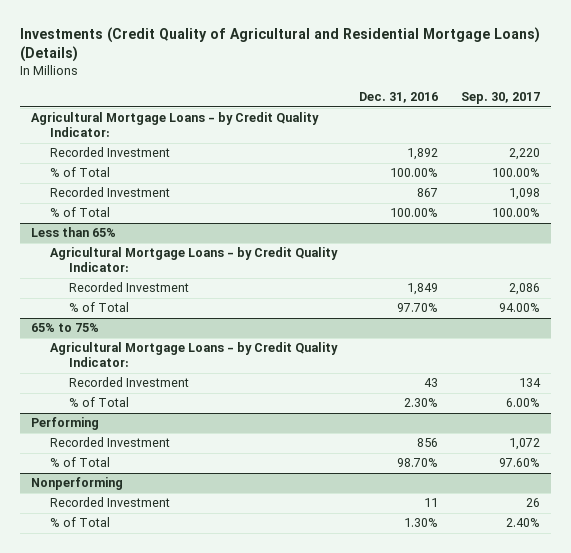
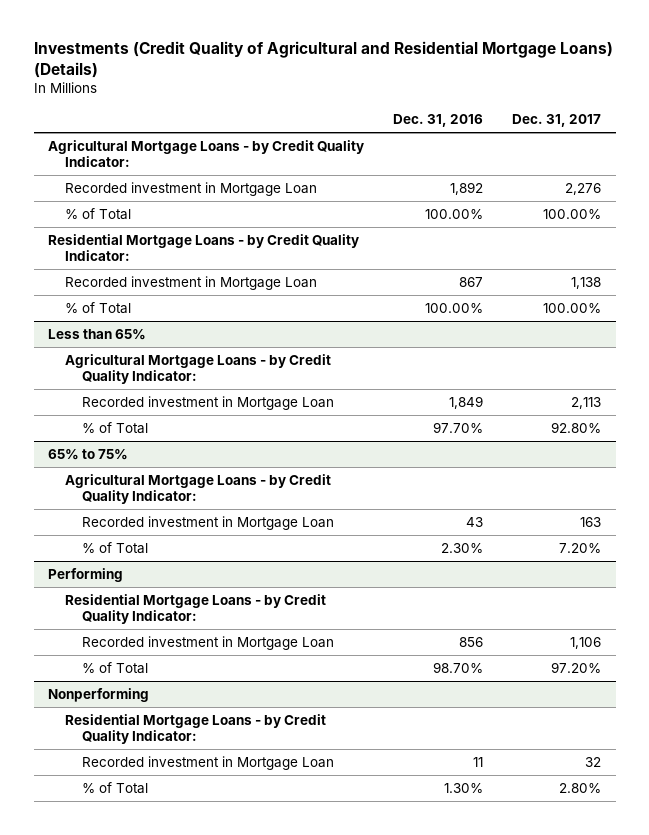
[461,92,541,105] Sep. 30, 2017 -> none
none -> [512,114,602,128] Dec. 31, 2017
[49,147,170,158] Recorded Investment -> [64,181,317,196] Recorded investment in Mortgage Loan
none -> [48,233,360,261] Residential Mortgage Loans - by Credit Quality Indicator:
[49,187,170,198] Recorded Investment -> [64,275,317,290] Recorded investment in Mortgage Loan
[68,282,189,293] Recorded Investment -> [81,395,334,410] Recorded investment in Mortgage Loan
[68,377,189,388] Recorded Investment -> [81,515,334,530] Recorded investment in Mortgage Loan
none -> [64,593,326,624] Residential Mortgage Loans - by Credit Quality Indicator:
[49,437,170,448] Recorded Investment -> [81,635,334,650] Recorded investment in Mortgage Loan
none -> [64,713,326,744] Residential Mortgage Loans - by Credit Quality Indicator:
[49,497,170,508] Recorded Investment -> [81,755,334,770] Recorded investment in Mortgage Loan

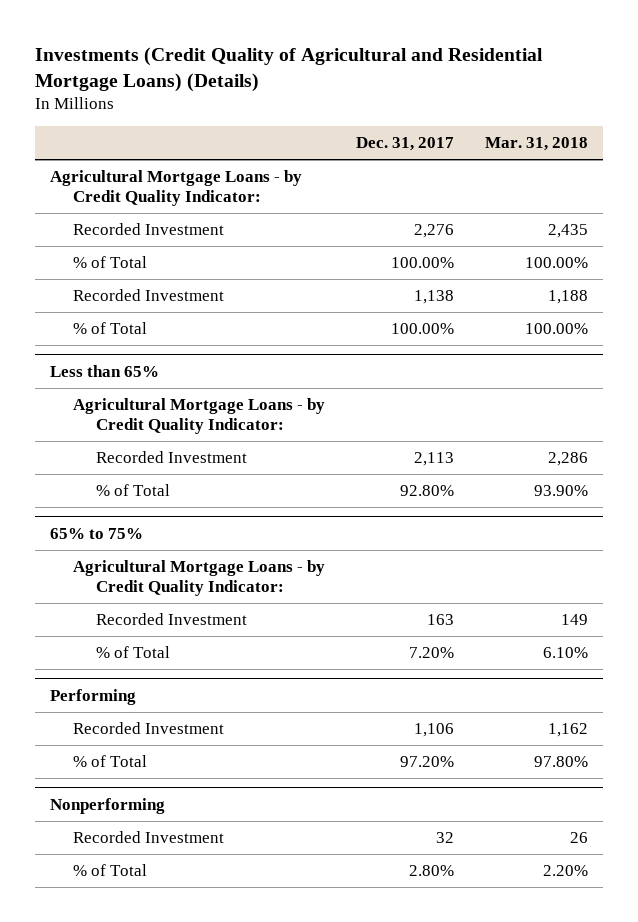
[393,114,484,128] Dec. 31, 2016 -> none
none -> [484,137,588,152] Mar. 31, 2018
[64,181,317,196] Recorded investment in Mortgage Loan -> [73,222,225,235] Recorded Investment
[48,233,360,261] Residential Mortgage Loans - by Credit Quality Indicator: -> none
[64,275,317,290] Recorded investment in Mortgage Loan -> [73,288,225,301] Recorded Investment
[81,395,334,410] Recorded investment in Mortgage Loan -> [96,450,248,463] Recorded Investment
[81,515,334,530] Recorded investment in Mortgage Loan -> [96,612,248,625] Recorded Investment
[64,593,326,624] Residential Mortgage Loans - by Credit Quality Indicator: -> none
[81,635,334,650] Recorded investment in Mortgage Loan -> [73,721,225,734] Recorded Investment
[64,713,326,744] Residential Mortgage Loans - by Credit Quality Indicator: -> none
[81,755,334,770] Recorded investment in Mortgage Loan -> [73,830,225,843] Recorded Investment

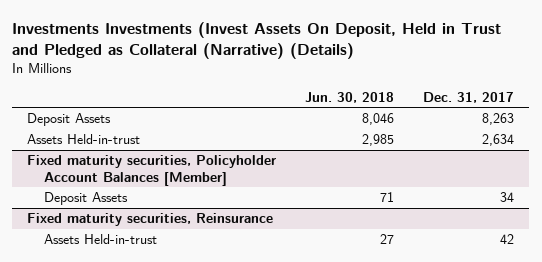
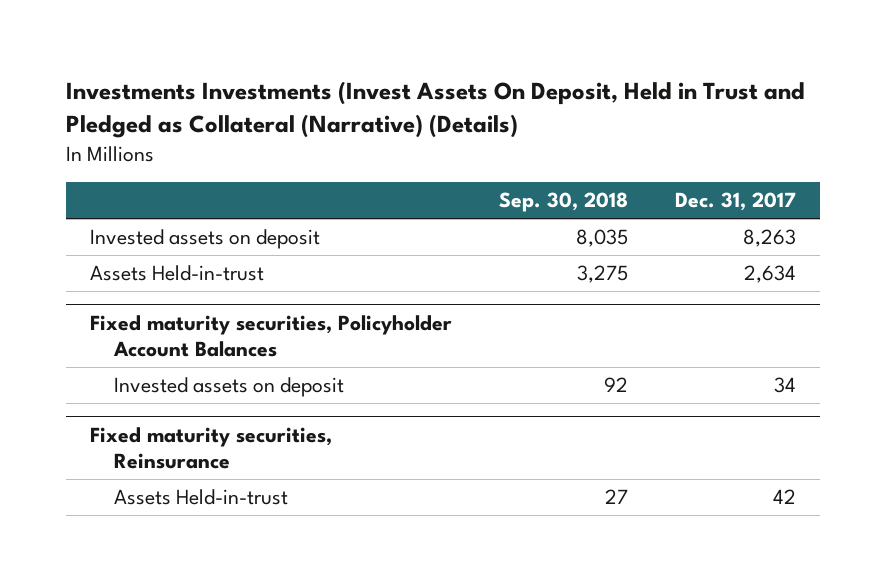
[305,91,395,103] Jun. 30, 2018 -> none
none -> [498,192,628,213] Sep. 30, 2018
[27,113,112,127] Deposit Assets -> [89,229,320,250] Invested assets on deposit
[27,155,277,186] Fixed maturity securities, Policyholder Account Balances [Member] -> [89,314,452,358] Fixed maturity securities, Policyholder Account Balances
[44,192,129,206] Deposit Assets -> [114,377,345,398] Invested assets on deposit

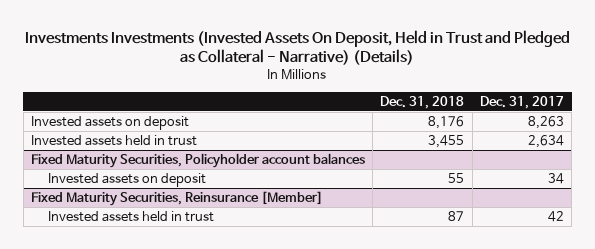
[65,80,805,138] Investments Investments (Invest Assets On Deposit, Held in Trust and Pledged as Collateral (Narrative) (Details) -> [25,29,571,66] Investments Investments (Invested Assets On Deposit, Held in Trust and Pledged as Collateral - Narrative) (Details)
[498,192,628,213] Sep. 30, 2018 -> none
none -> [380,95,465,109] Dec. 31, 2018
[89,265,264,282] Assets Held-in-trust -> [30,135,197,147] Invested assets held in trust
[89,314,452,358] Fixed maturity securities, Policyholder Account Balances -> [30,153,365,169] Fixed Maturity Securities, Policyholder account balances
[89,426,332,470] Fixed maturity securities, Reinsurance -> [30,191,323,207] Fixed Maturity Securities, Reinsurance [Member]
[114,489,289,506] Assets Held-in-trust -> [48,211,215,223] Invested assets held in trust

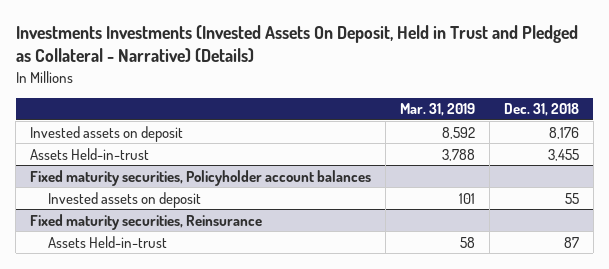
[479,95,564,109] Dec. 31, 2017 -> none
none -> [399,103,475,117] Mar. 31, 2019
[30,135,197,147] Invested assets held in trust -> [30,147,150,160] Assets Held-in-trust
[30,153,365,169] Fixed Maturity Securities, Policyholder account balances -> [30,169,372,186] Fixed maturity securities, Policyholder account balances
[30,191,323,207] Fixed Maturity Securities, Reinsurance [Member] -> [30,213,263,230] Fixed maturity securities, Reinsurance
[48,211,215,223] Invested assets held in trust -> [48,235,168,248] Assets Held-in-trust

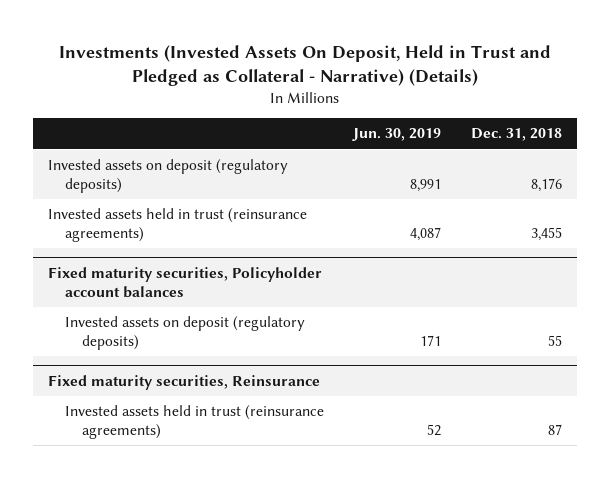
[15,25,578,63] Investments Investments (Invested Assets On Deposit, Held in Trust and Pledged as Collateral - Narrative) (Details) -> [59,44,552,86] Investments (Invested Assets On Deposit, Held in Trust and Pledged as Collateral - Narrative) (Details)
[399,103,475,117] Mar. 31, 2019 -> none
none -> [352,128,442,142] Jun. 30, 2019
[30,125,184,142] Invested assets on deposit -> [48,159,289,194] Invested assets on deposit (regulatory deposits)
[30,147,150,160] Assets Held-in-trust -> [48,208,308,243] Invested assets held in trust (reinsurance agreements)
[48,191,202,208] Invested assets on deposit -> [65,316,306,351] Invested assets on deposit (regulatory deposits)
[48,235,168,248] Assets Held-in-trust -> [65,405,325,440] Invested assets held in trust (reinsurance agreements)

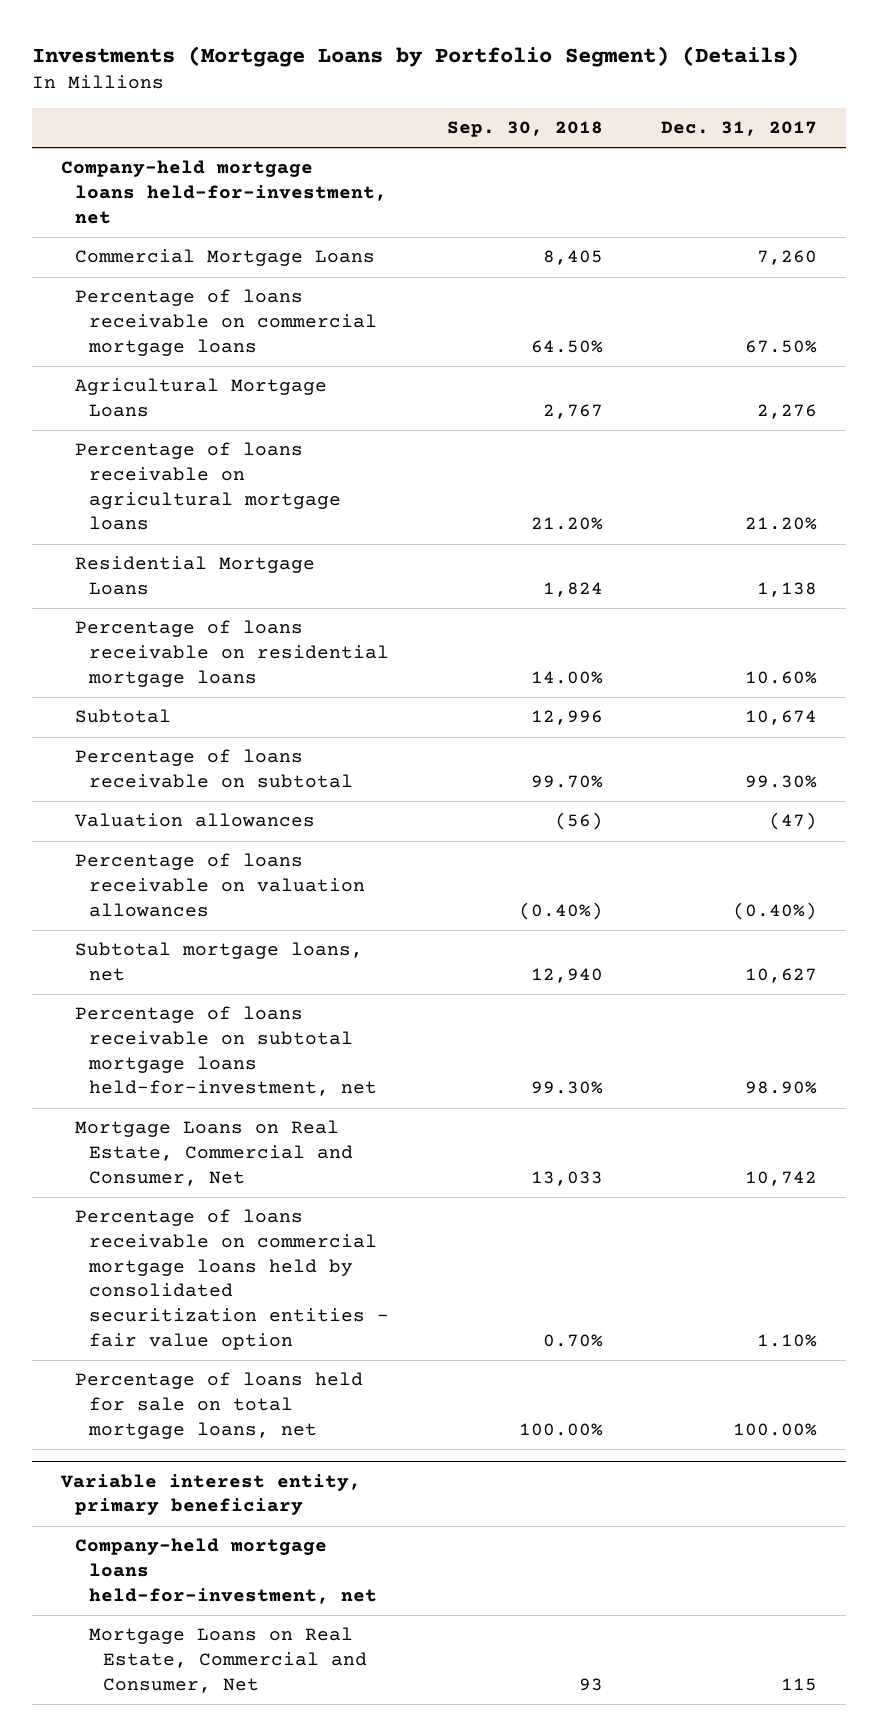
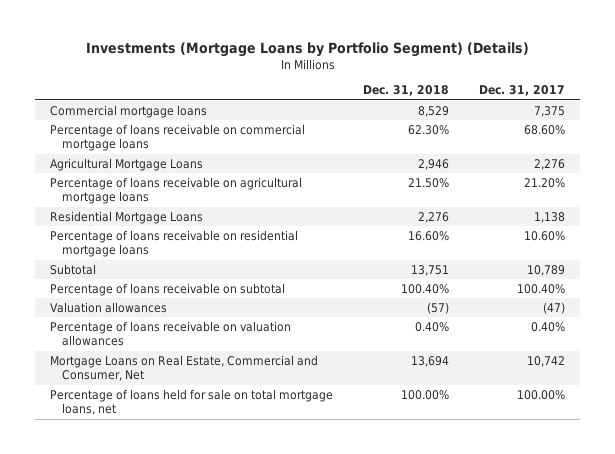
[446,121,603,138] Sep. 30, 2018 -> none
none -> [363,85,450,97] Dec. 31, 2018
[60,160,387,224] Company-held mortgage loans held-for-investment, net -> none
[74,249,375,267] Commercial Mortgage Loans -> [49,104,207,118] Commercial mortgage loans
[756,250,817,266] 7,260 -> [534,105,566,117] 7,375
[744,339,817,353] 67.50% -> [524,124,566,135] 68.60%
[744,710,817,726] 10,674 -> [527,264,566,276] 10,789
[744,775,817,789] 99.30% -> [517,283,566,294] 100.40%
[74,942,363,982] Subtotal mortgage loans, net -> none
[74,1006,377,1097] Percentage of loans receivable on subtotal mortgage loans held-for-investment, net -> none
[732,901,817,920] (0.40%) -> [531,321,566,332] 0.40%
[74,1209,389,1350] Percentage of loans receivable on commercial mortgage loans held by consolidated securitization entities - fair value option -> none
[59,1473,361,1516] Variable interest entity, primary beneficiary -> none
[74,1538,377,1604] Company-held mortgage loans held-for-investment, net -> none
[88,1627,367,1693] Mortgage Loans on Real Estate, Commercial and Consumer, Net -> none

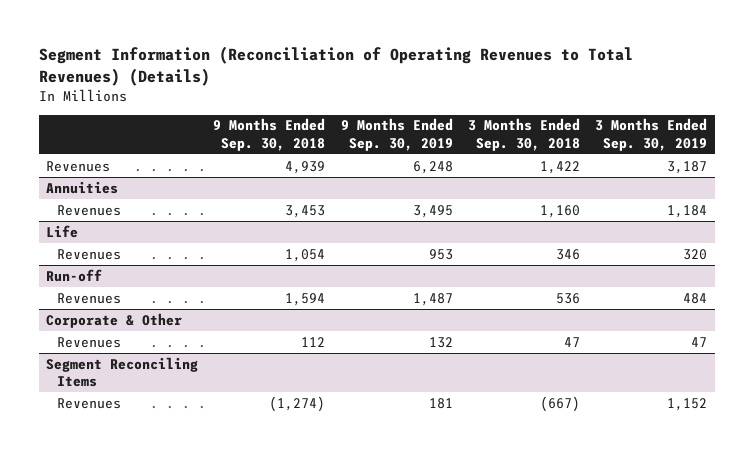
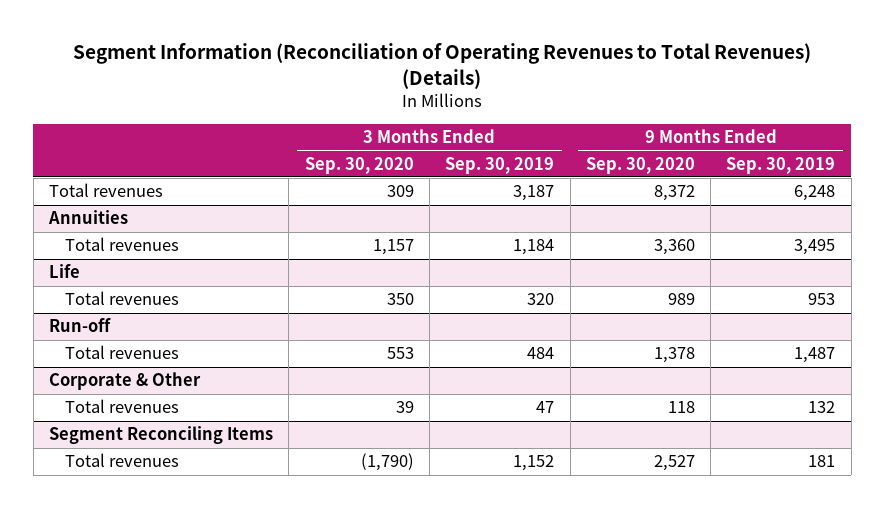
[213,118,326,151] 9 Months Ended Sep. 30, 2018 -> none
[467,118,580,151] 3 Months Ended Sep. 30, 2018 -> none
none -> [304,156,414,174] Sep. 30, 2020
none -> [585,156,695,174] Sep. 30, 2020
[46,160,111,172] Revenues -> [49,183,164,198] Total revenues
[56,204,121,216] Revenues -> [64,237,179,252] Total revenues
[56,248,121,260] Revenues -> [64,291,179,306] Total revenues
[56,292,121,304] Revenues -> [64,345,179,360] Total revenues
[56,336,121,348] Revenues -> [64,399,179,414] Total revenues
[56,397,121,409] Revenues -> [64,453,179,468] Total revenues

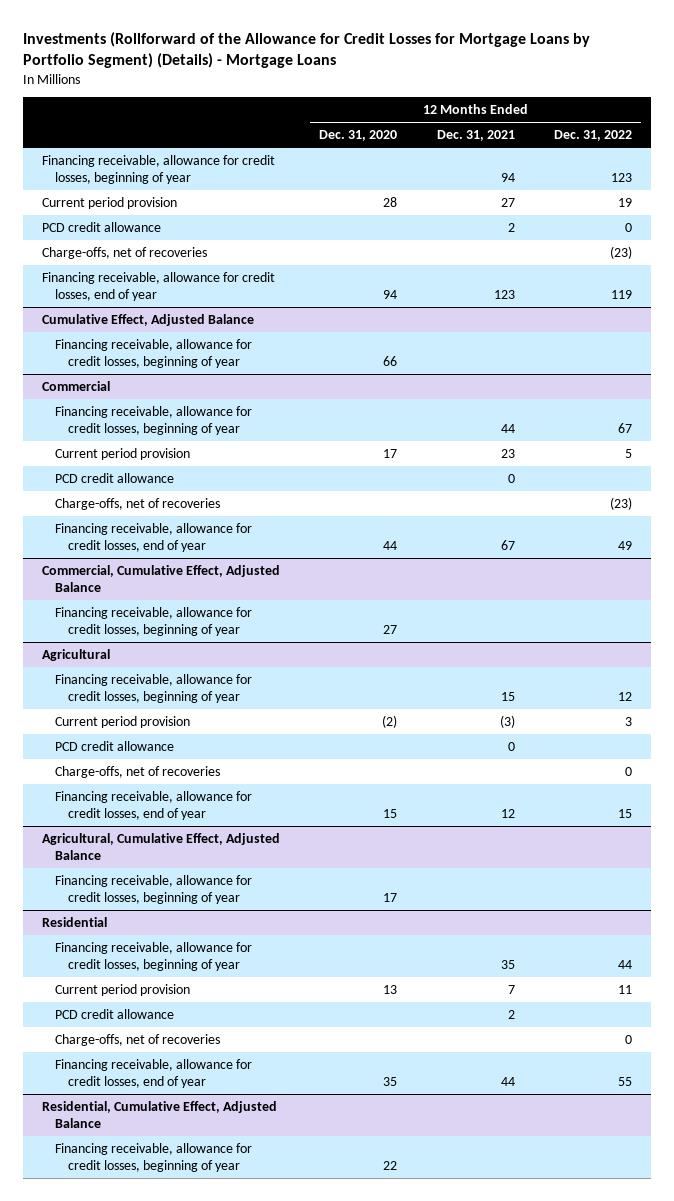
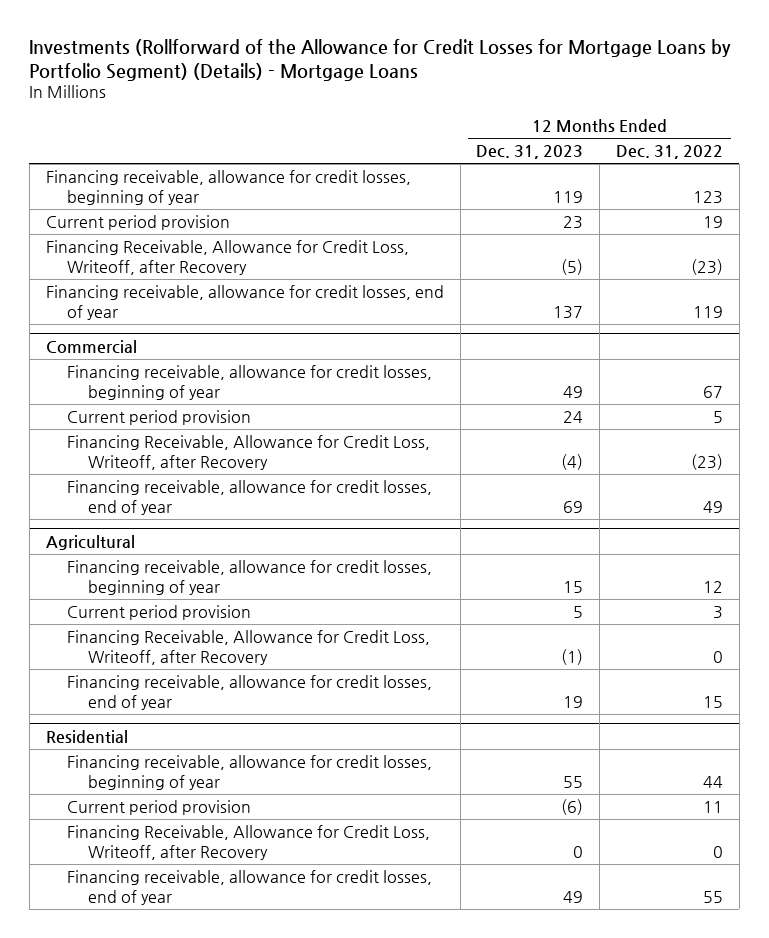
[319,130,398,142] Dec. 31, 2020 -> none
[436,130,515,142] Dec. 31, 2021 -> none
none -> [476,145,584,160] Dec. 31, 2023
[42,221,162,232] PCD credit allowance -> none
[42,246,208,259] Charge-offs, net of recoveries -> [45,240,409,275] Financing Receivable, Allowance for Credit Loss, Writeoff, after Recovery
[42,313,255,326] Cumulative Effect, Adjusted Balance -> none
[55,338,253,368] Financing receivable, allowance for credit losses, beginning of year -> none
[55,472,175,483] PCD credit allowance -> none
[55,497,221,510] Charge-offs, net of recoveries -> [66,435,430,470] Financing Receivable, Allowance for Credit Loss, Writeoff, after Recovery
[42,564,281,592] Commercial, Cumulative Effect, Adjusted Balance -> none
[55,606,253,636] Financing receivable, allowance for credit losses, beginning of year -> none
[55,740,175,751] PCD credit allowance -> none
[55,765,221,778] Charge-offs, net of recoveries -> [66,630,430,665] Financing Receivable, Allowance for Credit Loss, Writeoff, after Recovery
[42,832,281,860] Agricultural, Cumulative Effect, Adjusted Balance -> none
[55,874,253,904] Financing receivable, allowance for credit losses, beginning of year -> none
[55,1008,175,1019] PCD credit allowance -> none
[55,1033,221,1046] Charge-offs, net of recoveries -> [66,825,430,860] Financing Receivable, Allowance for Credit Loss, Writeoff, after Recovery
[42,1100,278,1128] Residential, Cumulative Effect, Adjusted Balance -> none
[55,1142,253,1172] Financing receivable, allowance for credit losses, beginning of year -> none

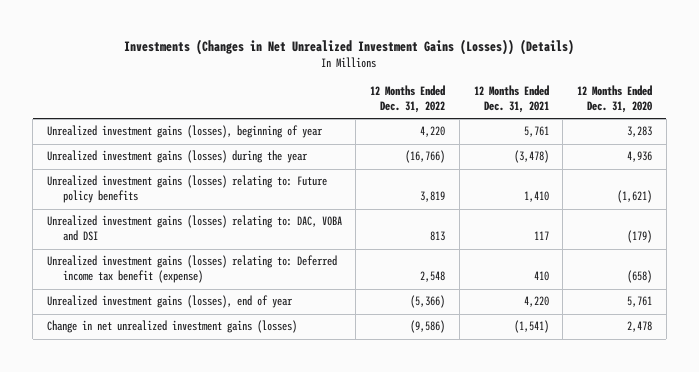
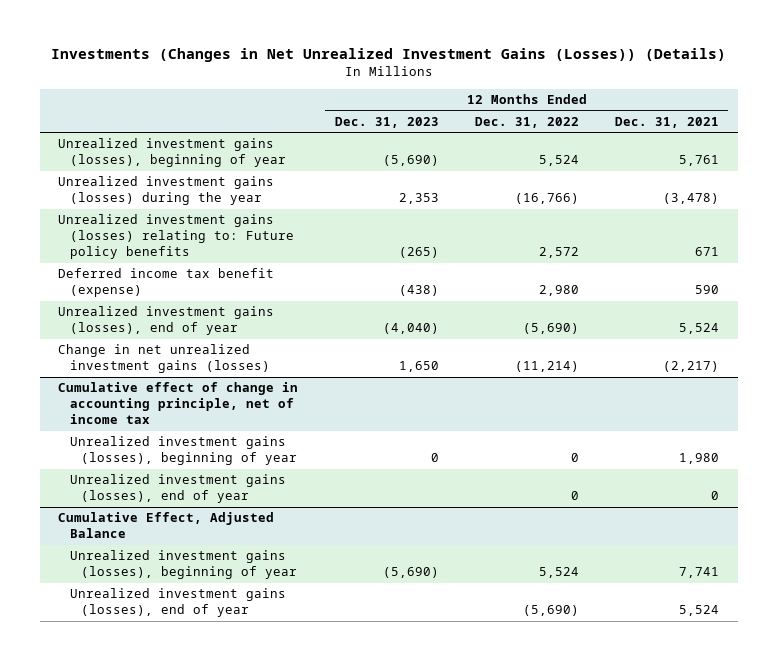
[576,85,652,114] 12 Months Ended Dec. 31, 2020 -> none
none -> [334,116,439,128] Dec. 31, 2023
[420,126,446,138] 4,220 -> [538,155,579,167] 5,524
[46,215,342,242] Unrealized investment gains (losses) relating to: DAC, VOBA and DSI -> none
[420,191,446,203] 3,819 -> [538,247,579,259] 2,572
[523,191,549,203] 1,410 -> [695,247,720,257] 671
[46,255,337,284] Unrealized investment gains (losses) relating to: Deferred income tax benefit (expense) -> [58,268,275,298] Deferred income tax benefit (expense)
[420,271,446,283] 2,548 -> [538,285,579,297] 2,980
[533,271,549,282] 410 -> [695,285,720,295] 590
[410,295,446,309] (5,366) -> [522,323,579,335] (5,690)
[523,296,549,308] 4,220 -> [679,323,720,335] 5,524
[410,320,446,334] (9,586) -> [514,361,579,373] (11,214)
[513,320,549,334] (1,541) -> [663,361,720,373] (2,217)
none -> [58,382,299,425] Cumulative effect of change in accounting principle, net of income tax
none -> [69,436,298,466] Unrealized investment gains (losses), beginning of year
none -> [69,474,286,504] Unrealized investment gains (losses), end of year
none -> [58,512,275,539] Cumulative Effect, Adjusted Balance
none -> [69,550,298,580] Unrealized investment gains (losses), beginning of year
none -> [69,588,286,618] Unrealized investment gains (losses), end of year

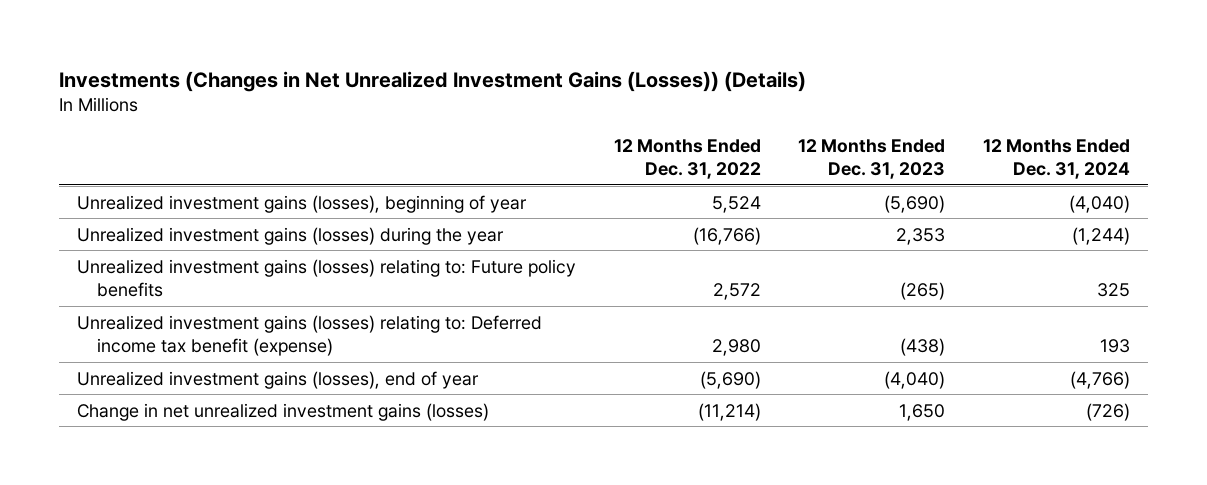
[615,116,720,128] Dec. 31, 2021 -> none
none -> [982,138,1130,179] 12 Months Ended Dec. 31, 2024
[58,268,275,298] Deferred income tax benefit (expense) -> [77,314,543,356] Unrealized investment gains (losses) relating to: Deferred income tax benefit (expense)
[58,382,299,425] Cumulative effect of change in accounting principle, net of income tax -> none
[69,436,298,466] Unrealized investment gains (losses), beginning of year -> none
[69,474,286,504] Unrealized investment gains (losses), end of year -> none
[58,512,275,539] Cumulative Effect, Adjusted Balance -> none
[69,550,298,580] Unrealized investment gains (losses), beginning of year -> none
[69,588,286,618] Unrealized investment gains (losses), end of year -> none

